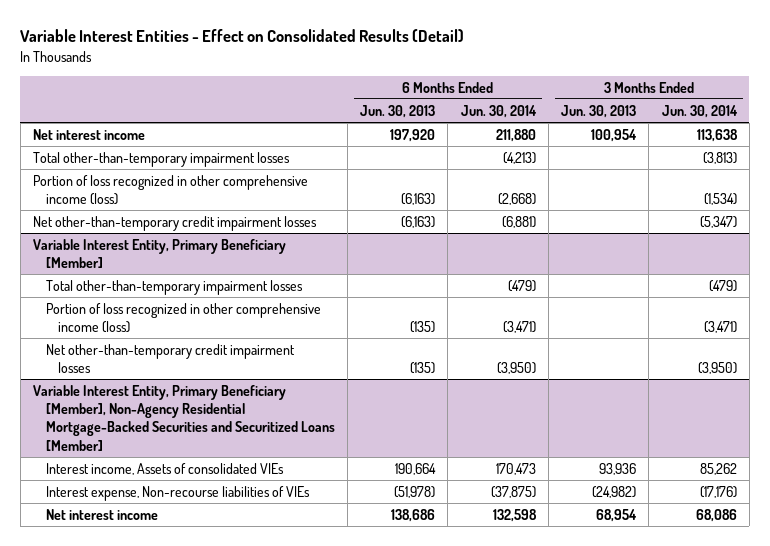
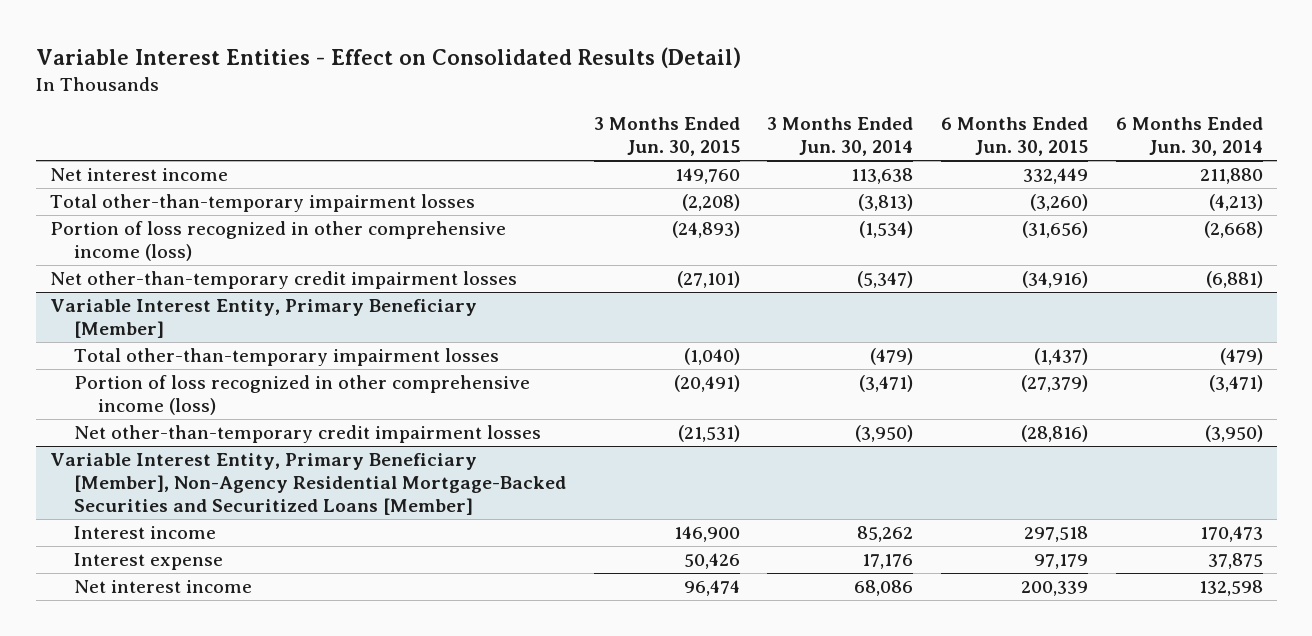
[360,104,436,118] Jun. 30, 2013 -> none
[561,104,637,118] Jun. 30, 2013 -> none
none -> [593,117,740,156] 3 Months Ended Jun. 30, 2015
none -> [941,117,1089,156] 6 Months Ended Jun. 30, 2015
[45,462,284,475] Interest income, Assets of consolidated VIEs -> [73,526,216,540] Interest income
[45,485,310,501] Interest expense, Non-recourse liabilities of VIEs -> [73,553,223,571] Interest expense
[490,485,536,498] (37,875) -> [1207,553,1263,570] 37,875
[699,485,737,498] (17,176) -> [862,554,914,570] 17,176

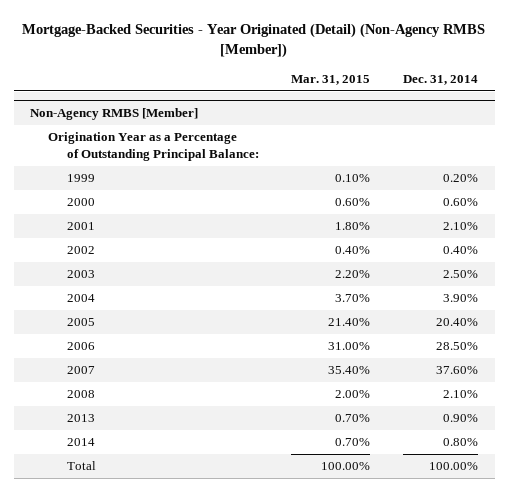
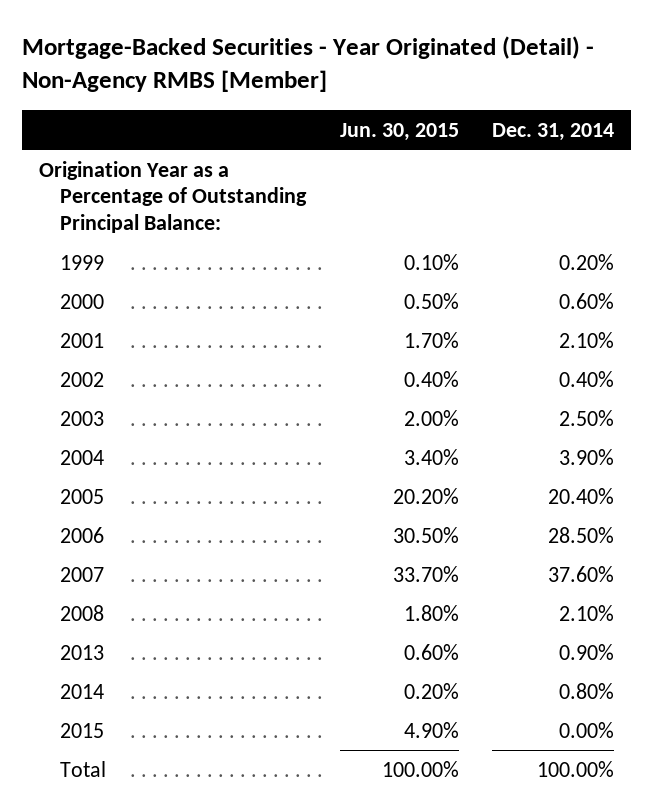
[22,22,486,58] Mortgage-Backed Securities - Year Originated (Detail) (Non-Agency RMBS [Member]) -> [21,36,594,93] Mortgage-Backed Securities - Year Originated (Detail) - Non-Agency RMBS [Member]
[291,74,371,85] Mar. 31, 2015 -> none
none -> [339,122,459,141] Jun. 30, 2015
[30,107,199,120] Non-Agency RMBS [Member] -> none
none -> [59,722,104,738] 2015

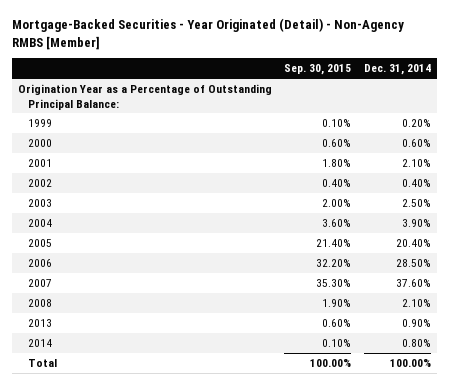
[339,122,459,141] Jun. 30, 2015 -> none
none -> [284,64,352,76] Sep. 30, 2015
[59,722,104,738] 2015 -> none

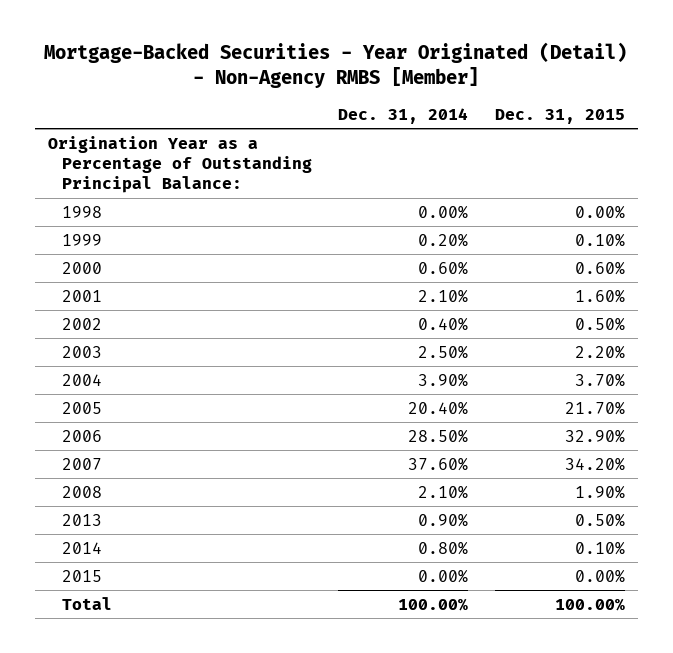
[284,64,352,76] Sep. 30, 2015 -> none
none -> [494,108,625,124] Dec. 31, 2015
none -> [61,205,102,218] 1998
none -> [61,569,102,582] 2015

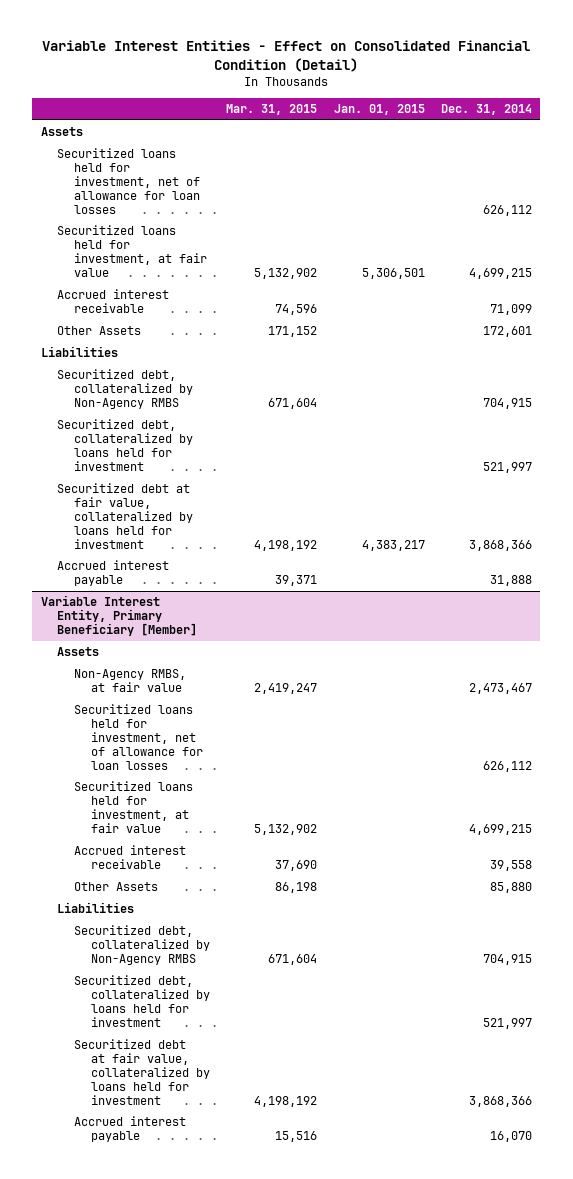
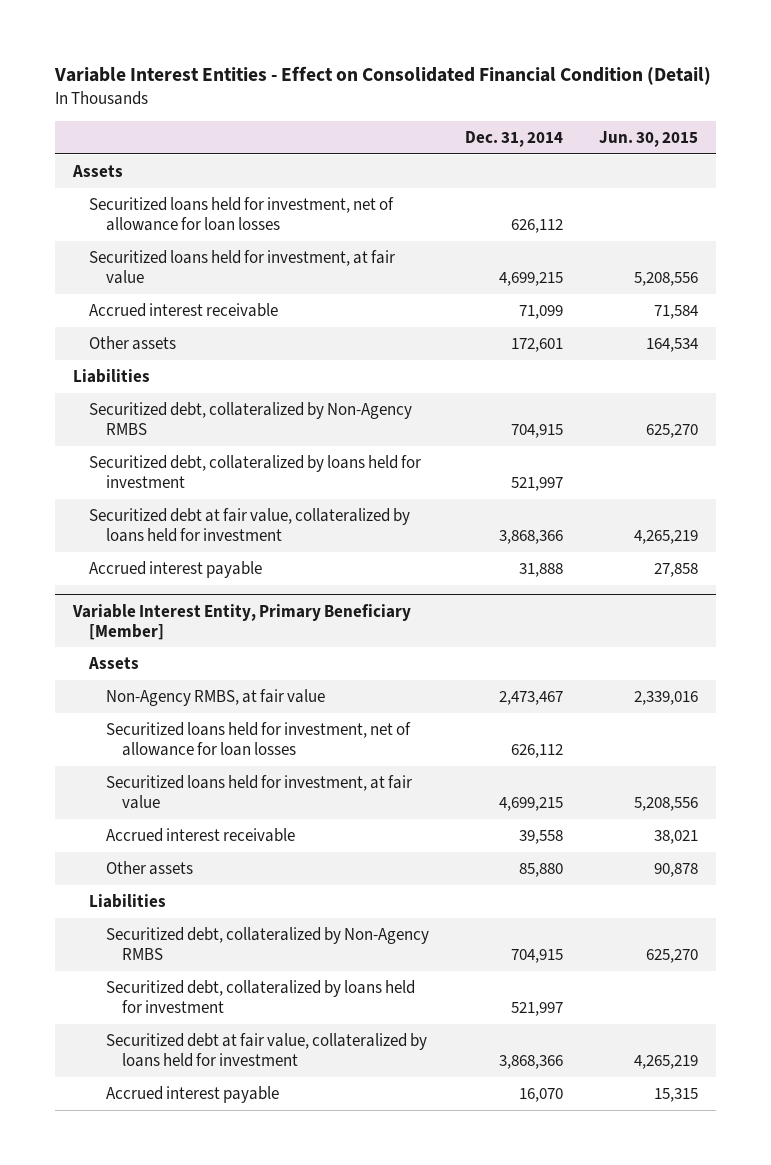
[226,104,318,116] Mar. 31, 2015 -> none
[333,104,425,116] Jan. 01, 2015 -> none
none -> [599,130,699,147] Jun. 30, 2015
[57,326,142,336] Other Assets -> [89,336,177,351] Other assets
[74,882,159,892] Other Assets -> [105,861,193,876] Other assets

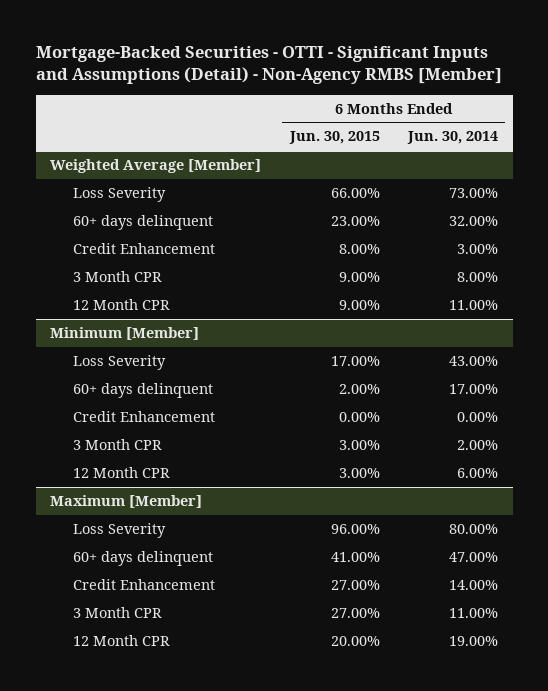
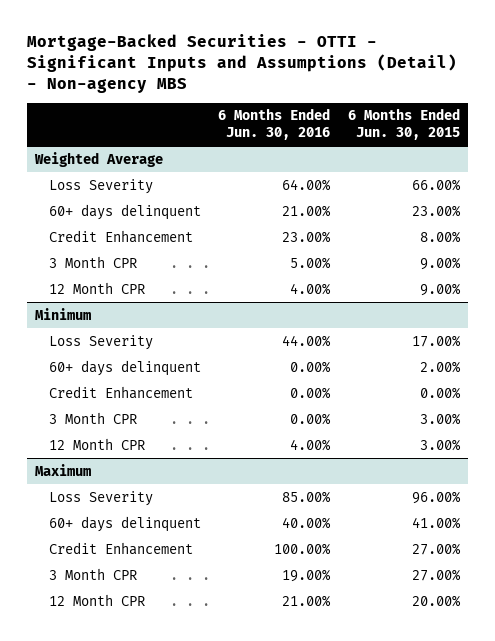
[35,46,502,85] Mortgage-Backed Securities - OTTI - Significant Inputs and Assumptions (Detail) - Non-Agency RMBS [Member] -> [26,34,457,94] Mortgage-Backed Securities - OTTI - Significant Inputs and Assumptions (Detail) - Non-agency MBS
[407,131,499,145] Jun. 30, 2014 -> none
none -> [218,108,331,140] 6 Months Ended Jun. 30, 2016
[49,158,261,173] Weighted Average [Member] -> [34,151,164,167] Weighted Average
[49,326,199,340] Minimum [Member] -> [35,307,92,320] Minimum
[49,494,202,508] Maximum [Member] -> [35,463,92,476] Maximum

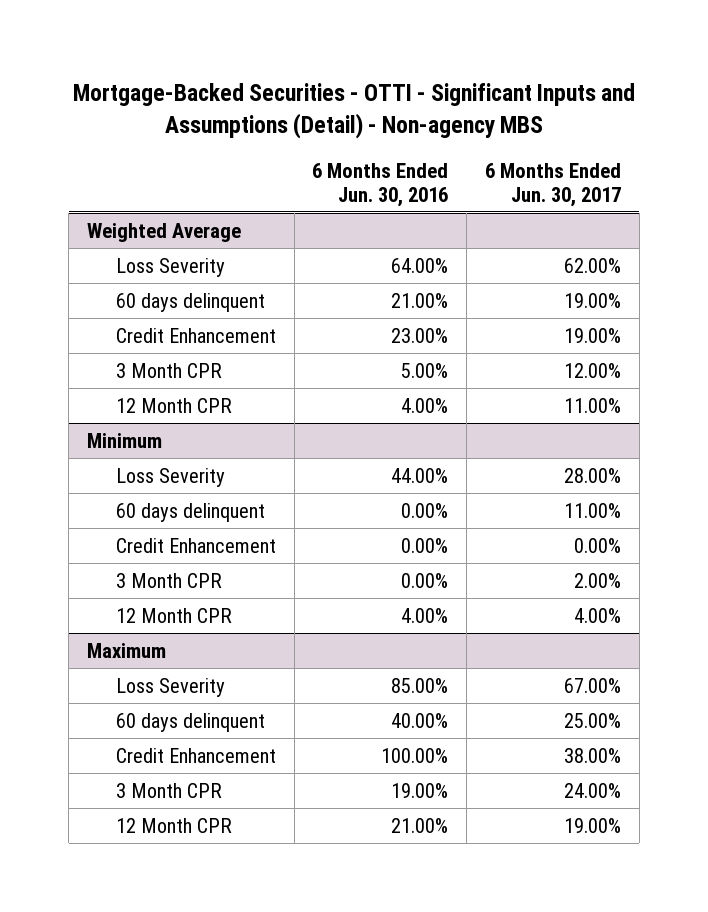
[347,108,460,140] 6 Months Ended Jun. 30, 2015 -> none
none -> [484,162,621,207] 6 Months Ended Jun. 30, 2017
[48,203,201,220] 60+ days delinquent -> [115,292,265,312] 60 days delinquent
[48,359,201,376] 60+ days delinquent -> [115,502,265,522] 60 days delinquent
[48,515,201,532] 60+ days delinquent -> [115,712,265,732] 60 days delinquent

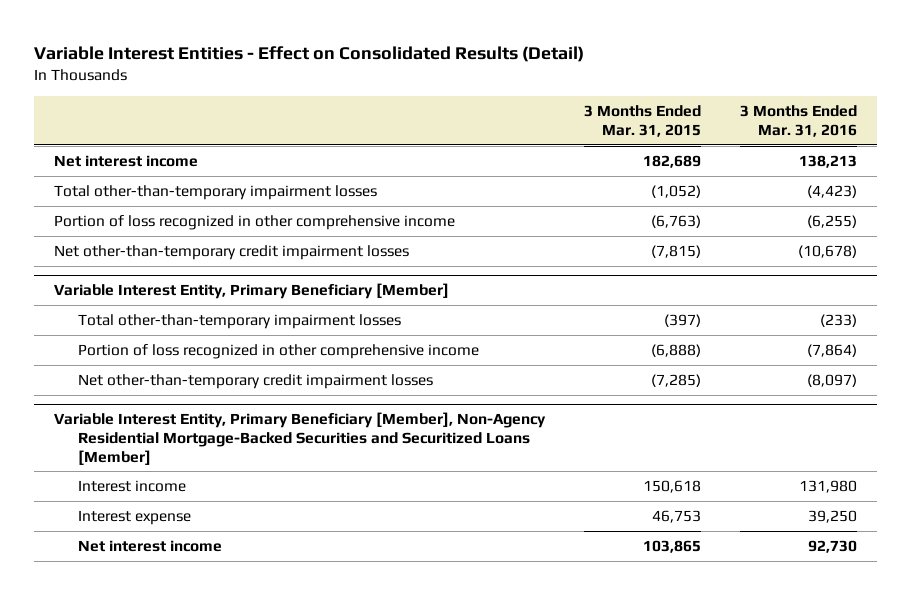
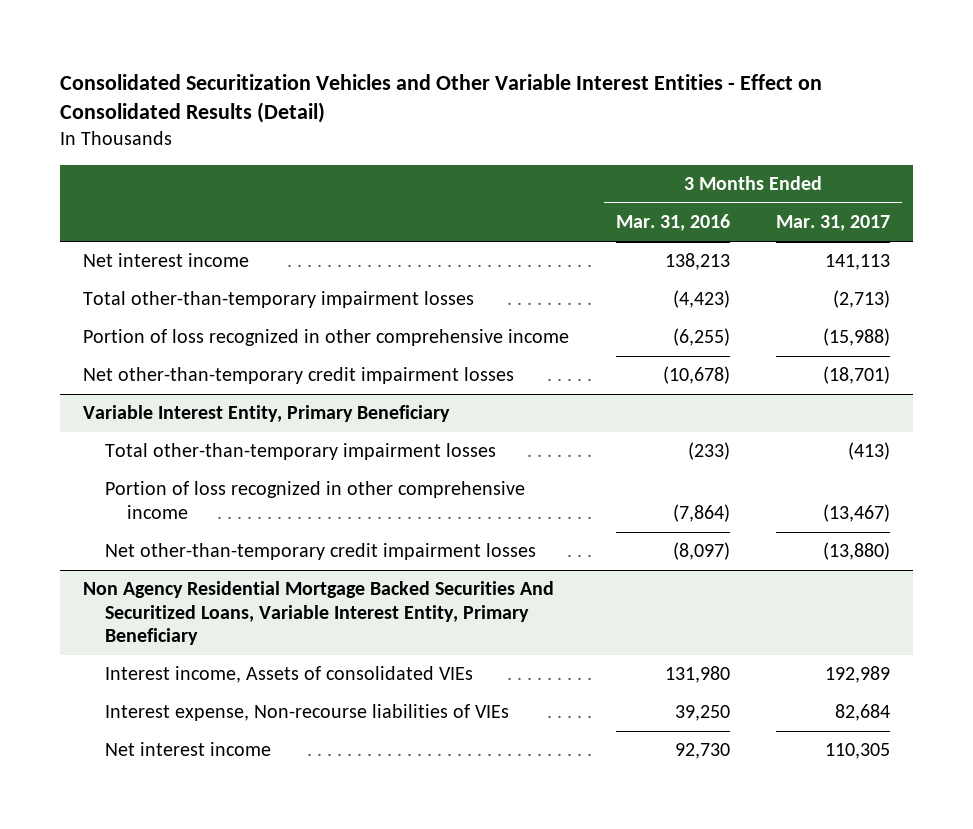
[34,45,585,62] Variable Interest Entities - Effect on Consolidated Results (Detail) -> [59,73,822,124] Consolidated Securitization Vehicles and Other Variable Interest Entities - Effect on Consolidated Results (Detail)
[583,105,701,137] 3 Months Ended Mar. 31, 2015 -> none
none -> [776,215,891,232] Mar. 31, 2017
[53,283,449,300] Variable Interest Entity, Primary Beneficiary [Member] -> [82,405,450,423] Variable Interest Entity, Primary Beneficiary
[53,412,546,465] Variable Interest Entity, Primary Beneficiary [Member], Non-Agency Residential Mortgage-Backed Securities and Securitized Loans [Member] -> [82,581,554,645] Non Agency Residential Mortgage Backed Securities And Securitized Loans, Variable Interest Entity, Primary Beneficiary
[77,480,186,493] Interest income -> [105,666,474,684] Interest income, Assets of consolidated VIEs
[77,510,191,526] Interest expense -> [105,704,510,722] Interest expense, Non-recourse liabilities of VIEs

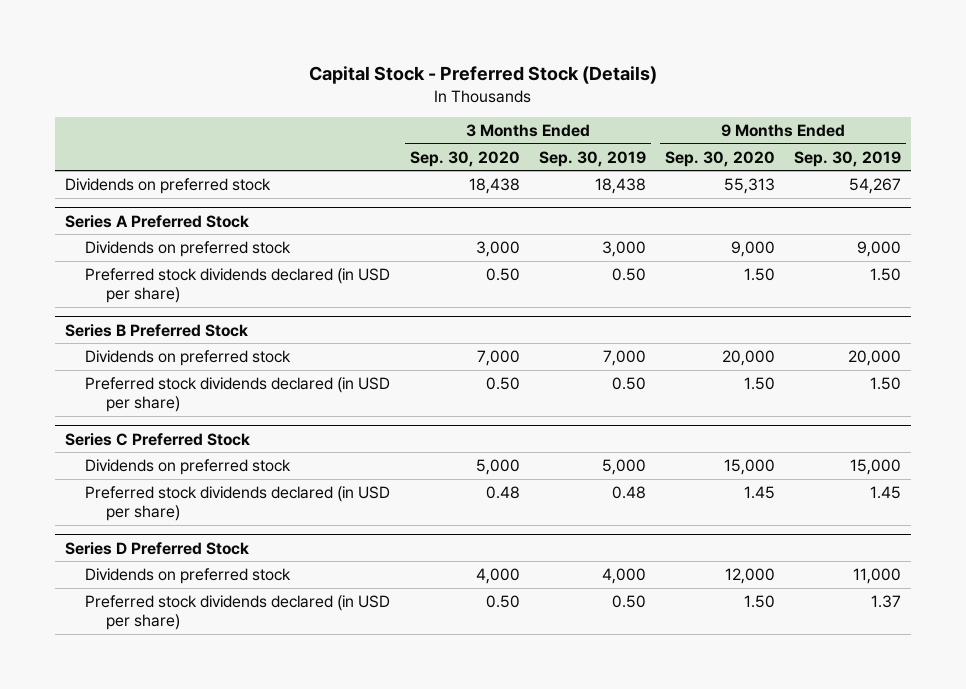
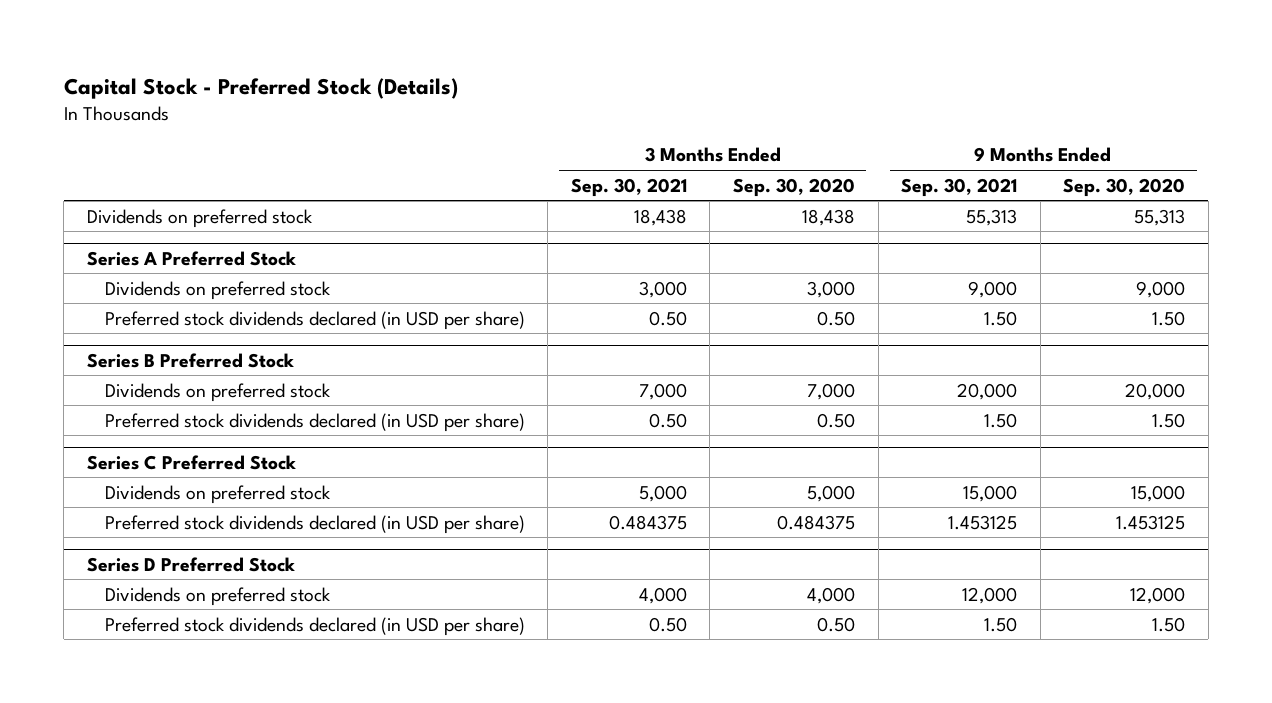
[538,150,646,167] Sep. 30, 2019 -> none
[794,150,902,167] Sep. 30, 2019 -> none
none -> [570,177,687,197] Sep. 30, 2021
none -> [901,177,1018,197] Sep. 30, 2021
[485,485,520,499] 0.48 -> [776,514,855,530] 0.484375
[743,485,775,499] 1.45 -> [1116,514,1186,530] 1.453125

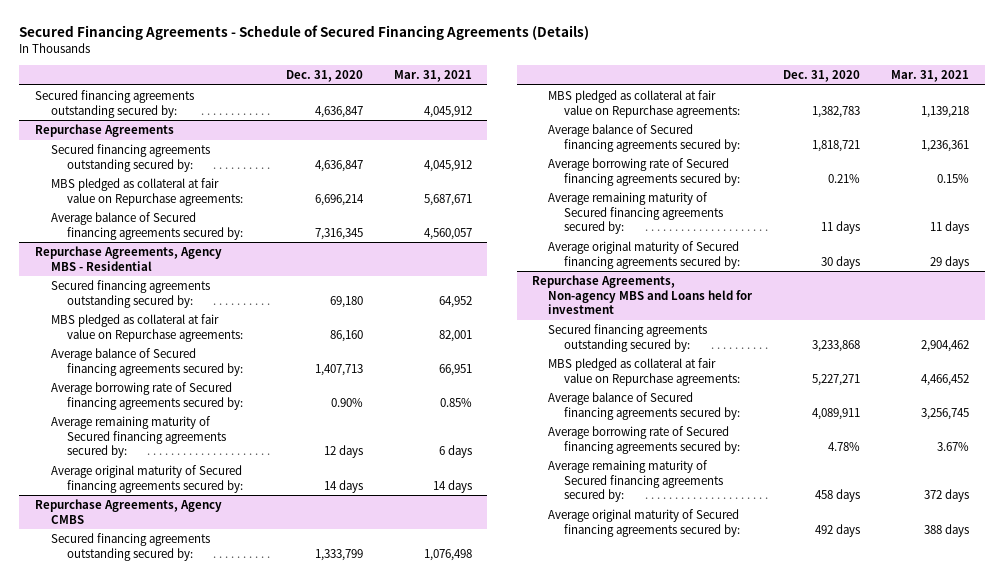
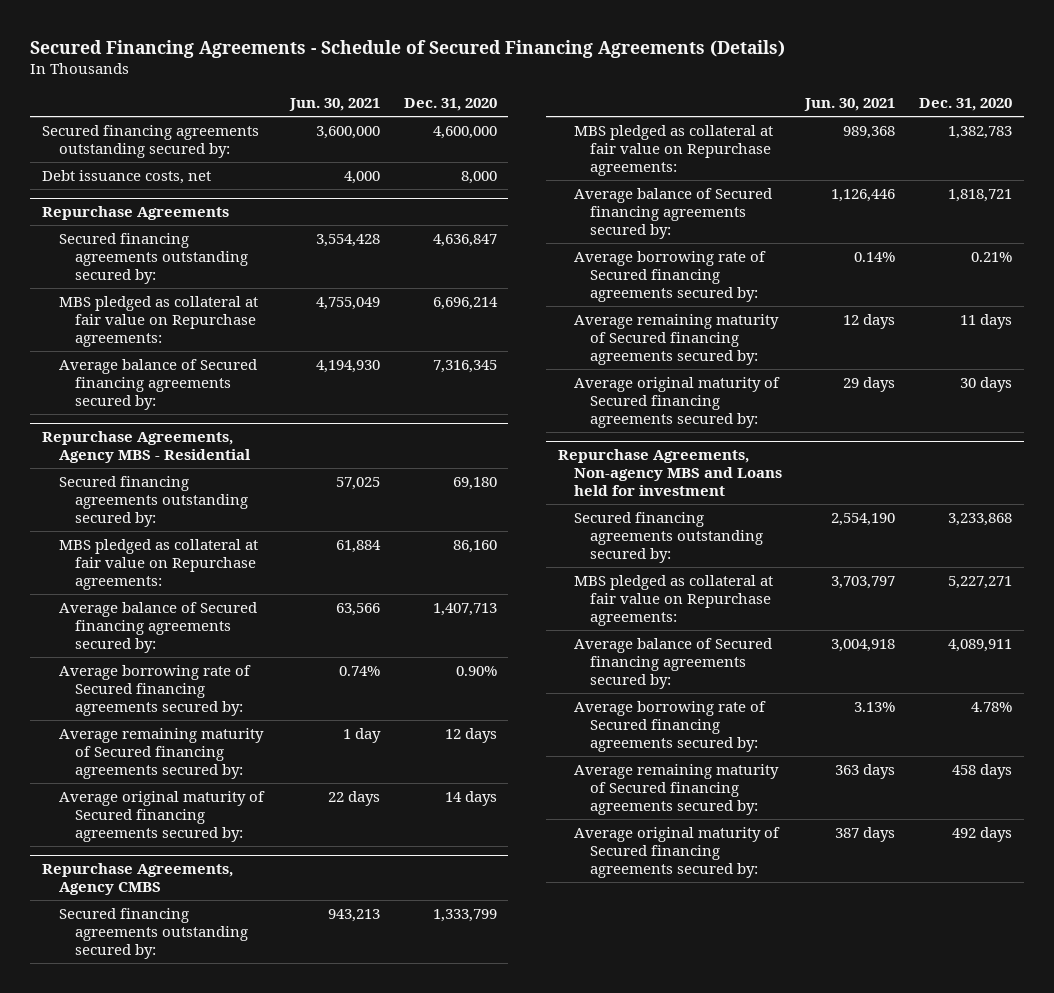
[393,70,472,83] Mar. 31, 2021 -> none
none -> [289,98,381,112] Jun. 30, 2021
[314,105,363,118] 4,636,847 -> [432,125,497,139] 4,600,000
none -> [42,169,212,184] Debt issuance costs, net

